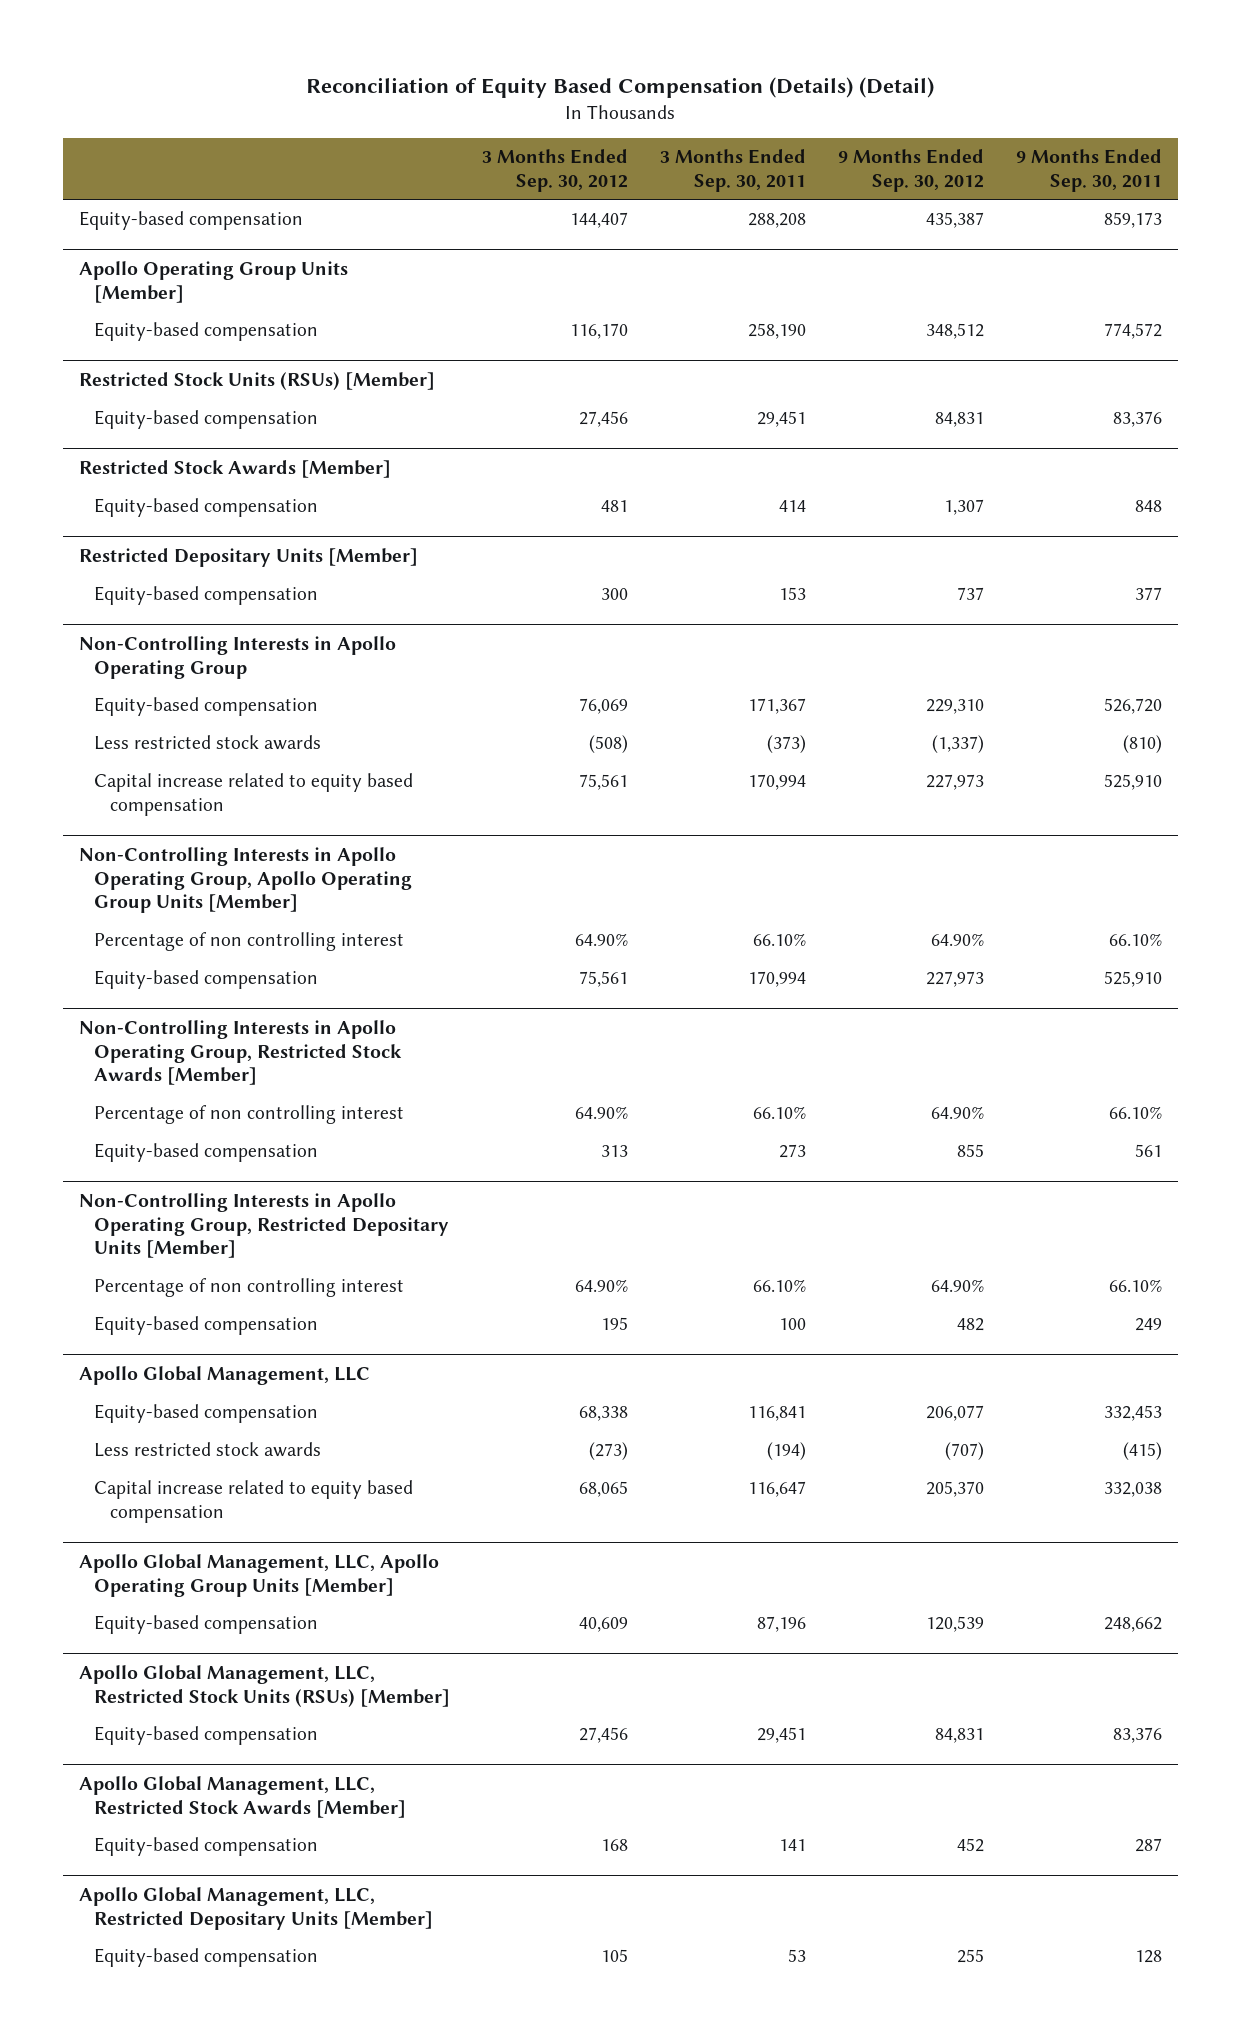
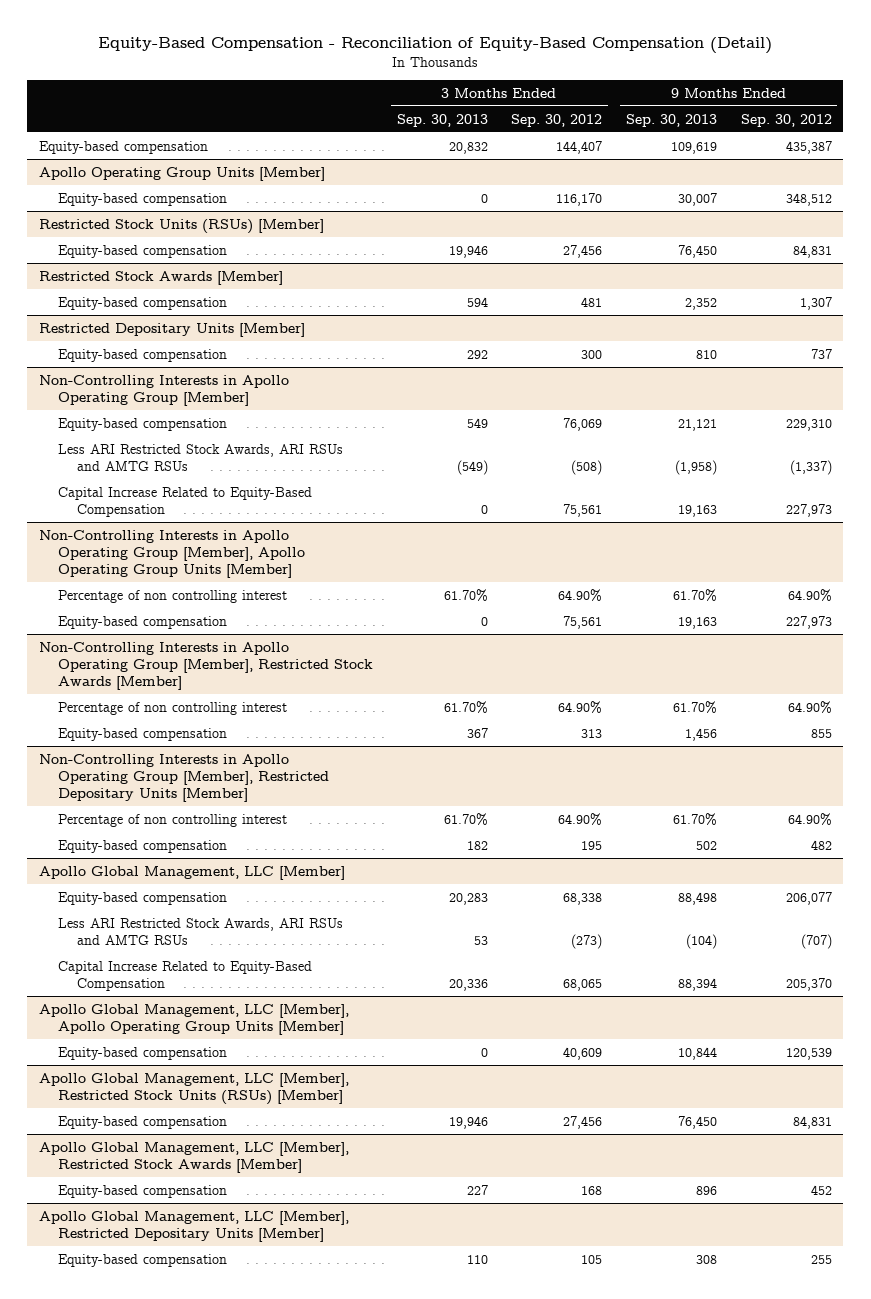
[306,76,935,98] Reconciliation of Equity Based Compensation (Details) (Detail) -> [98,37,773,55] Equity-Based Compensation - Reconciliation of Equity-Based Compensation (Detail)
[660,149,807,192] 3 Months Ended Sep. 30, 2011 -> none
[1015,149,1162,192] 9 Months Ended Sep. 30, 2011 -> none
none -> [396,113,488,127] Sep. 30, 2013
none -> [625,113,717,127] Sep. 30, 2013
[78,636,396,679] Non-Controlling Interests in Apollo Operating Group -> [39,374,290,406] Non-Controlling Interests in Apollo Operating Group [Member]
[94,735,322,751] Less restricted stock awards -> [57,443,343,471] Less ARI Restricted Stock Awards, ARI RSUs and AMTG RSUs
[94,773,414,816] Capital increase related to equity based compensation -> [57,486,312,517] Capital Increase Related to Equity-Based Compensation
[78,847,413,914] Non-Controlling Interests in Apollo Operating Group, Apollo Operating Group Units [Member] -> [39,529,305,579] Non-Controlling Interests in Apollo Operating Group [Member], Apollo Operating Group Units [Member]
[78,1020,403,1086] Non-Controlling Interests in Apollo Operating Group, Restricted Stock Awards [Member] -> [39,641,373,691] Non-Controlling Interests in Apollo Operating Group [Member], Restricted Stock Awards [Member]
[78,1193,450,1259] Non-Controlling Interests in Apollo Operating Group, Restricted Depositary Units [Member] -> [39,753,329,803] Non-Controlling Interests in Apollo Operating Group [Member], Restricted Depositary Units [Member]
[78,1366,370,1386] Apollo Global Management, LLC -> [39,865,346,880] Apollo Global Management, LLC [Member]
[94,1442,322,1458] Less restricted stock awards -> [57,917,343,945] Less ARI Restricted Stock Awards, ARI RSUs and AMTG RSUs
[94,1480,414,1523] Capital increase related to equity based compensation -> [57,960,312,991] Capital Increase Related to Equity-Based Compensation
[78,1554,439,1597] Apollo Global Management, LLC, Apollo Operating Group Units [Member] -> [39,1003,350,1035] Apollo Global Management, LLC [Member], Apollo Operating Group Units [Member]
[78,1665,451,1707] Apollo Global Management, LLC, Restricted Stock Units (RSUs) [Member] -> [39,1072,350,1105] Apollo Global Management, LLC [Member], Restricted Stock Units (RSUs) [Member]
[78,1776,407,1818] Apollo Global Management, LLC, Restricted Stock Awards [Member] -> [39,1141,350,1173] Apollo Global Management, LLC [Member], Restricted Stock Awards [Member]
[78,1887,434,1930] Apollo Global Management, LLC, Restricted Depositary Units [Member] -> [39,1210,350,1242] Apollo Global Management, LLC [Member], Restricted Depositary Units [Member]

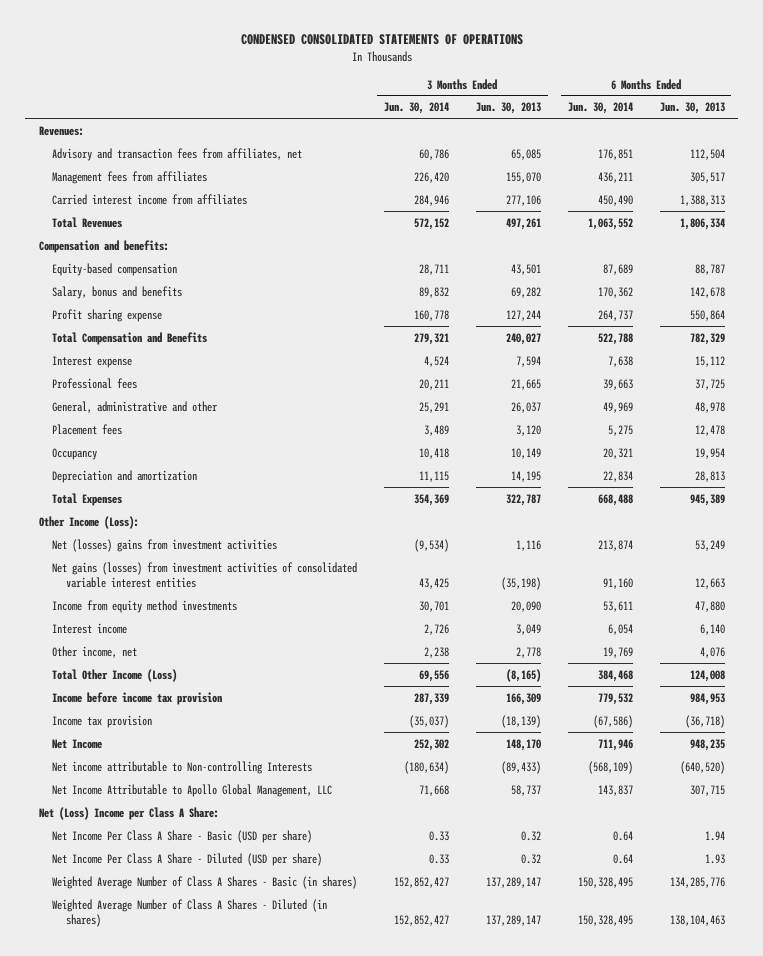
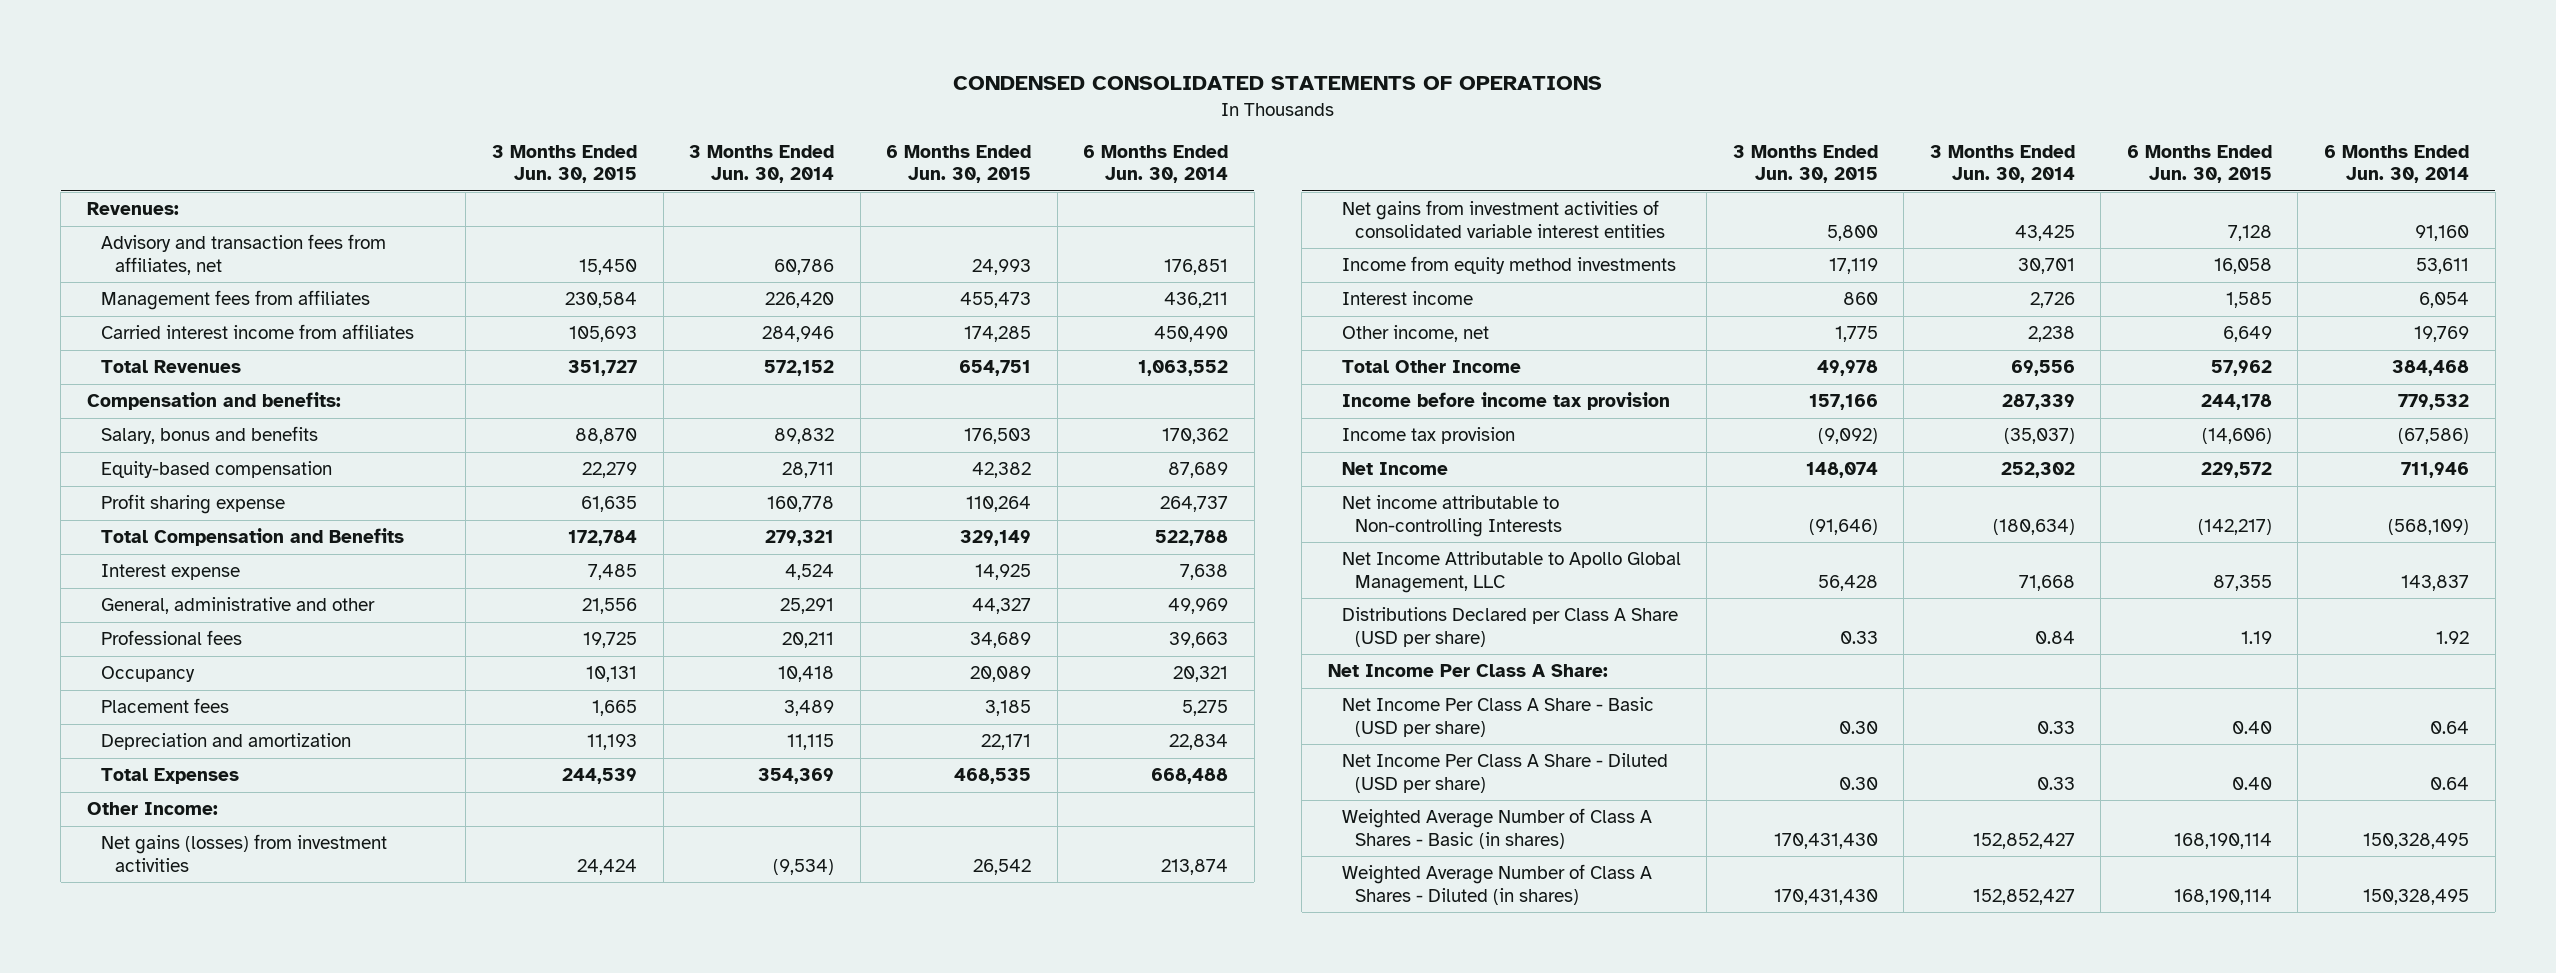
[475,102,541,115] Jun. 30, 2013 -> none
[659,102,725,115] Jun. 30, 2013 -> none
none -> [492,145,638,184] 3 Months Ended Jun. 30, 2015
none -> [886,145,1032,184] 6 Months Ended Jun. 30, 2015
[52,262,178,276] Equity-based compensation -> [100,461,332,479] Equity-based compensation
[52,377,138,389] Professional fees -> [100,630,242,646] Professional fees
[52,423,123,435] Placement fees -> [100,698,229,714] Placement fees
[38,515,139,529] Other Income (Loss): -> [87,802,219,816] Other Income:
[52,538,278,552] Net (losses) gains from investment activities -> [100,834,387,872] Net gains (losses) from investment activities
[52,561,358,589] Net gains (losses) from investment activities of consolidated variable interest entities -> [1341,200,1666,238] Net gains from investment activities of consolidated variable interest entities
[52,668,178,682] Total Other Income (Loss) -> [1341,360,1521,374] Total Other Income
none -> [1341,607,1678,647] Distributions Declared per Class A Share (USD per share)
[38,806,219,820] Net (Loss) Income per Class A Share: -> [1327,664,1608,678] Net Income Per Class A Share:

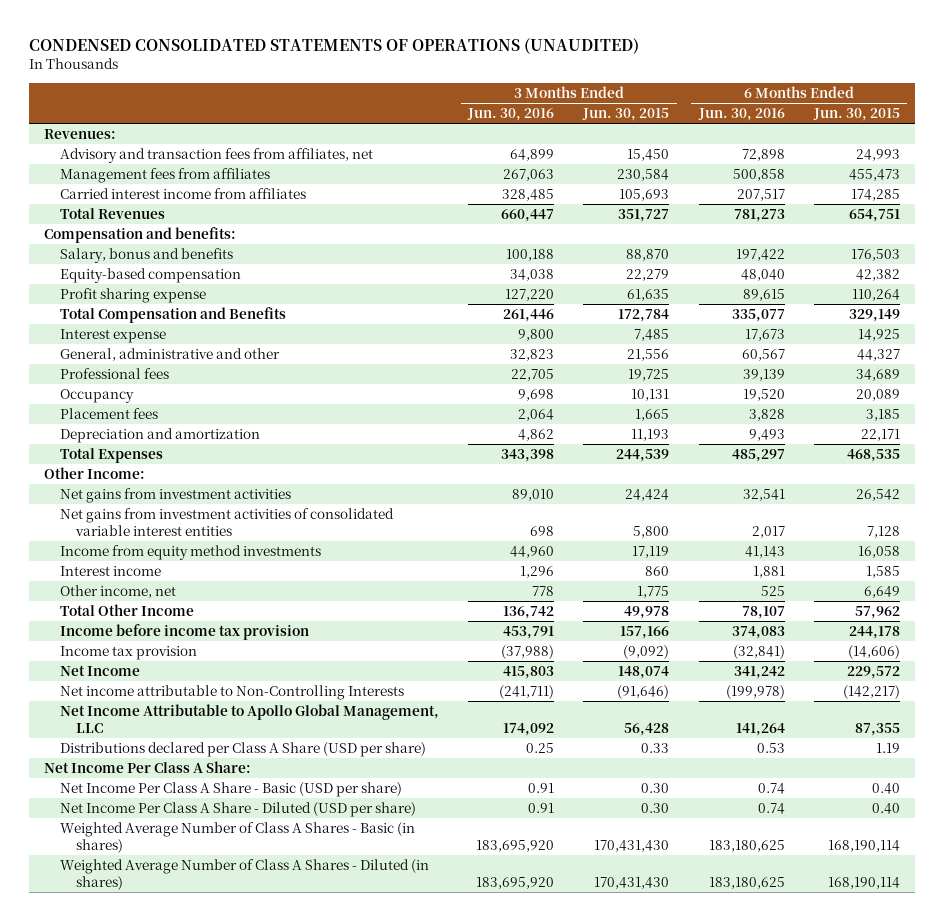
[953,76,1603,91] CONDENSED CONSOLIDATED STATEMENTS OF OPERATIONS -> [29,37,640,54] CONDENSED CONSOLIDATED STATEMENTS OF OPERATIONS (UNAUDITED)
[689,145,835,184] 3 Months Ended Jun. 30, 2014 -> none
[1083,145,1229,184] 6 Months Ended Jun. 30, 2014 -> none
none -> [467,108,555,122] Jun. 30, 2016
none -> [697,108,785,122] Jun. 30, 2016
[100,834,387,872] Net gains (losses) from investment activities -> [59,488,291,504] Net gains from investment activities
[1341,495,1563,537] Net income attributable to Non-controlling Interests -> [59,685,404,701] Net income attributable to Non-Controlling Interests
[1341,607,1678,647] Distributions Declared per Class A Share (USD per share) -> [59,742,426,758] Distributions declared per Class A Share (USD per share)

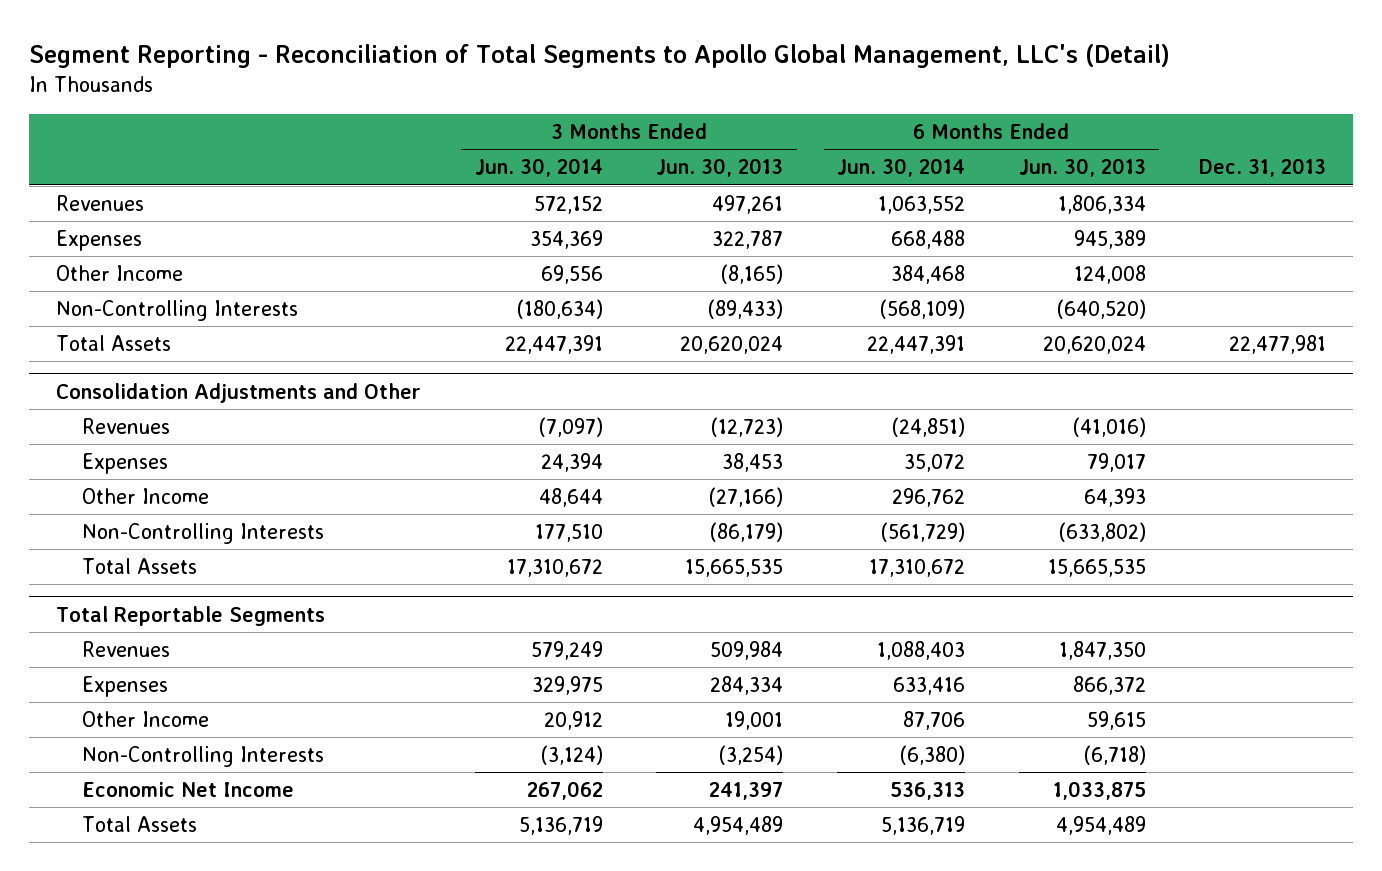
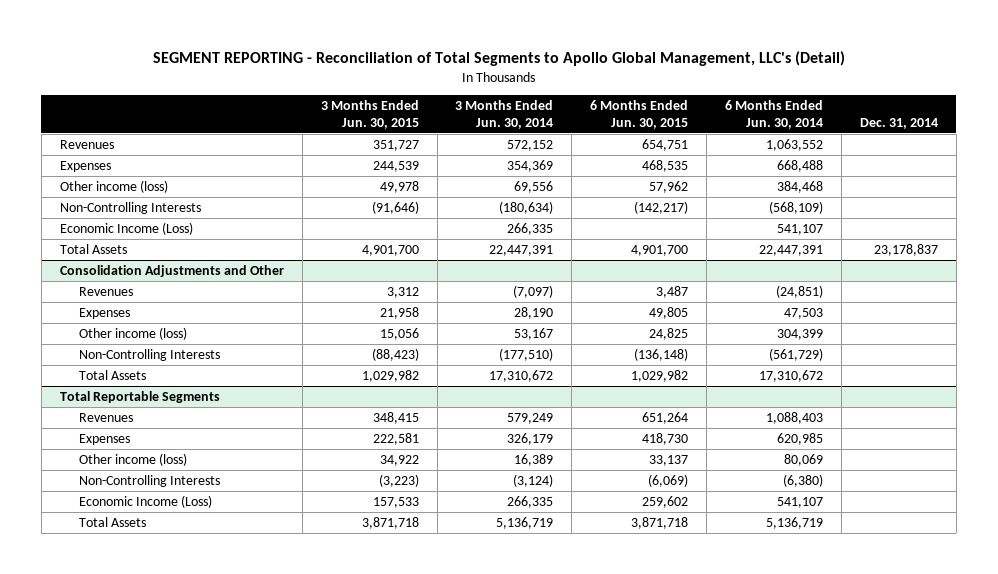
[29,43,1171,68] Segment Reporting - Reconciliation of Total Segments to Apollo Global Management, LLC's (Detail) -> [152,50,845,66] SEGMENT REPORTING - Reconciliation of Total Segments to Apollo Global Management, LLC's (Detail)
[656,158,784,178] Jun. 30, 2013 -> none
[1018,158,1146,178] Jun. 30, 2013 -> none
[1199,158,1327,178] Dec. 31, 2013 -> none
none -> [320,100,419,129] 3 Months Ended Jun. 30, 2015
none -> [590,100,689,129] 6 Months Ended Jun. 30, 2015
none -> [860,117,939,129] Dec. 31, 2014
[56,265,184,282] Other Income -> [59,179,168,193] Other income (loss)
none -> [59,221,193,235] Economic Income (Loss)
[540,453,603,473] 24,394 -> [514,306,554,319] 28,190
[903,454,965,473] 35,072 -> [784,307,824,319] 47,503
[81,488,209,505] Other Income -> [79,326,188,340] Other income (loss)
[538,488,603,508] 48,644 -> [514,327,554,340] 53,167
[891,488,965,508] 296,762 -> [777,328,824,340] 304,399
[534,524,603,543] 177,510 -> [499,347,554,361] (177,510)
[531,676,603,696] 329,975 -> [507,432,554,445] 326,179
[892,677,965,696] 633,416 -> [777,432,824,445] 620,985
[81,711,209,728] Other Income -> [79,452,188,466] Other income (loss)
[543,711,603,731] 20,912 -> [514,453,554,466] 16,389
[902,711,965,731] 87,706 -> [784,453,824,466] 80,069
[81,782,294,798] Economic Net Income -> [79,494,213,508] Economic Income (Loss)
[526,781,603,801] 267,062 -> [507,495,554,508] 266,335
[889,782,965,801] 536,313 -> [777,496,824,508] 541,107

